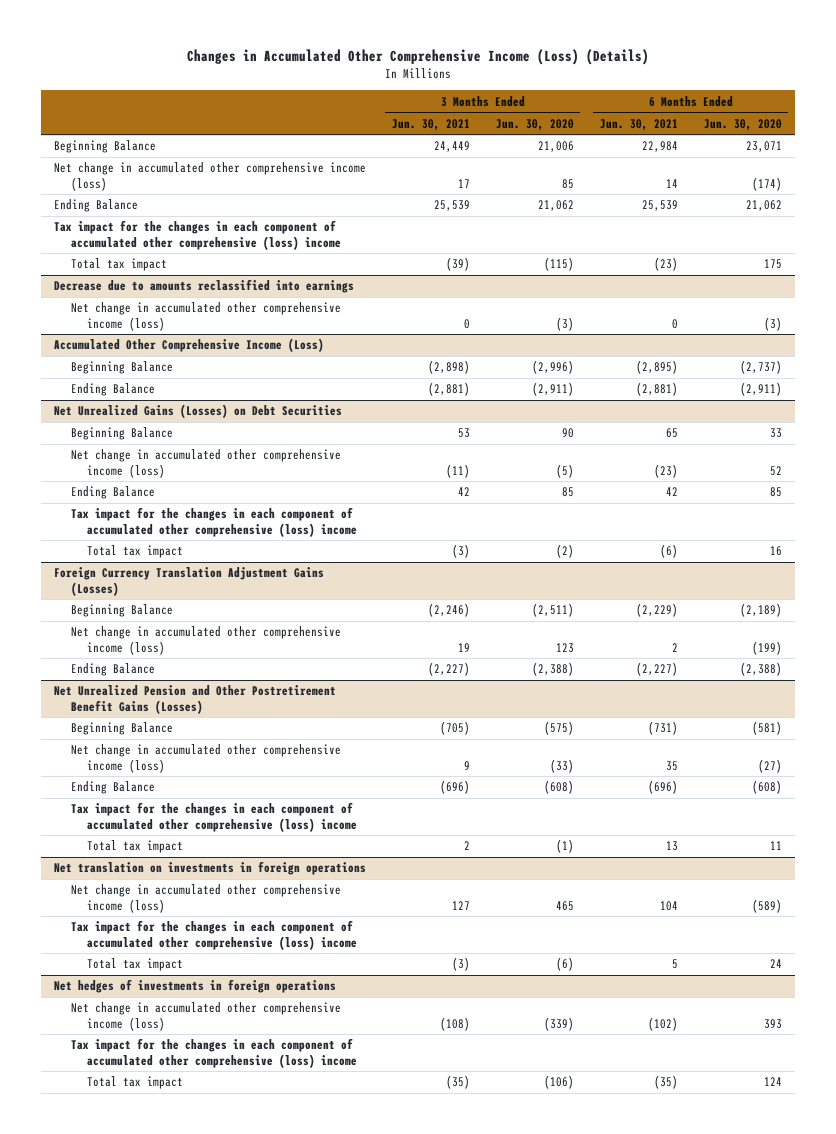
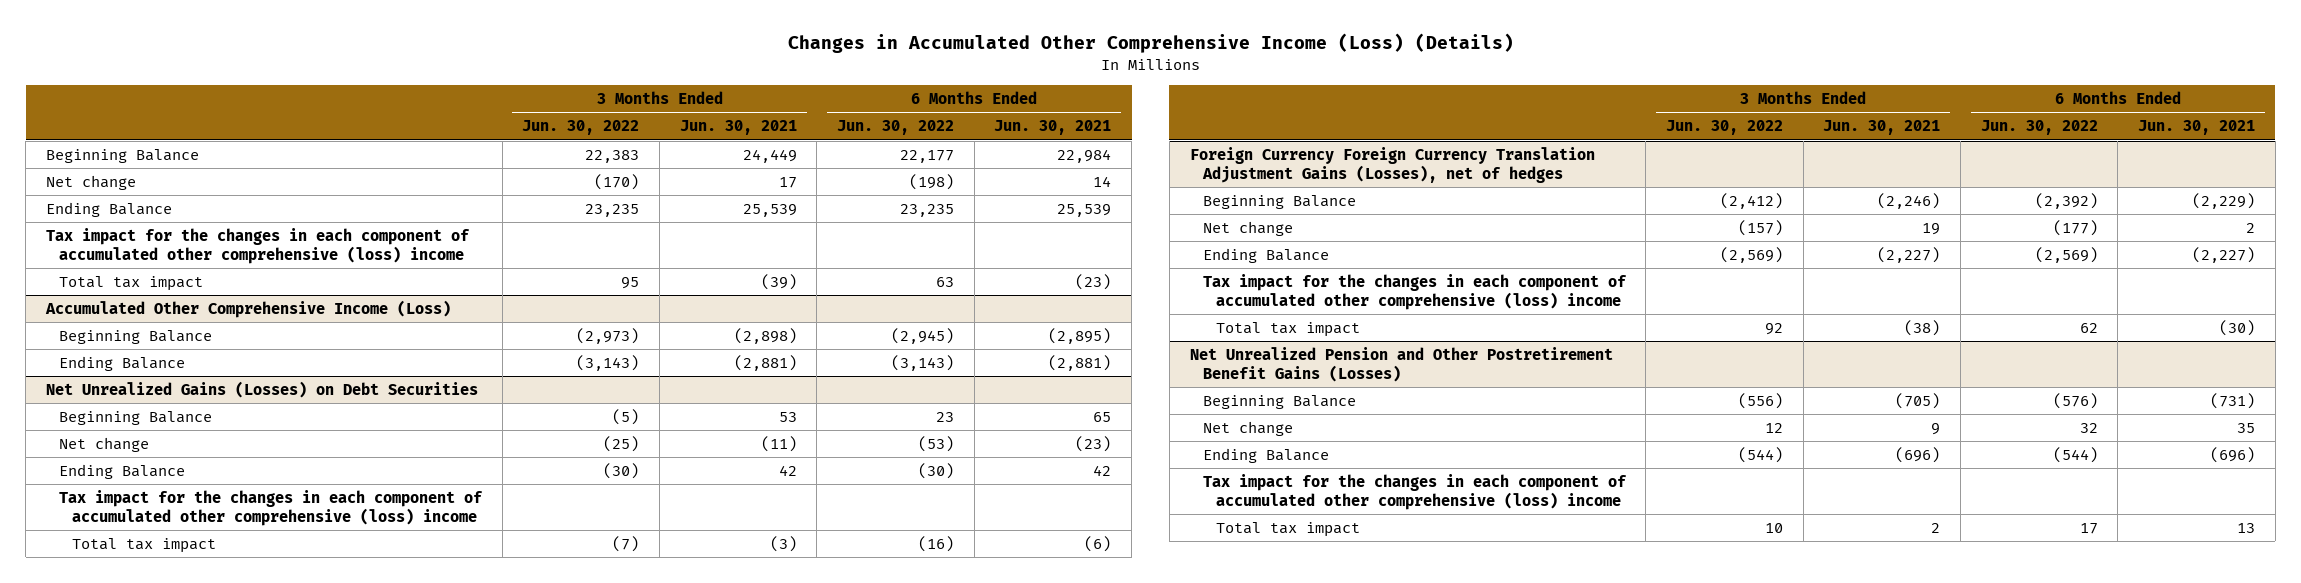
[495,118,574,131] Jun. 30, 2020 -> none
[703,118,782,131] Jun. 30, 2020 -> none
none -> [522,120,640,136] Jun. 30, 2022
none -> [837,120,955,136] Jun. 30, 2022
[53,162,366,191] Net change in accumulated other comprehensive income (loss) -> [46,175,137,191] Net change
[53,279,354,294] Decrease due to amounts reclassified into earnings -> none
[70,302,341,331] Net change in accumulated other comprehensive income (loss) -> none
[70,449,341,478] Net change in accumulated other comprehensive income (loss) -> [59,437,150,453] Net change
[53,567,324,596] Foreign Currency Translation Adjustment Gains (Losses) -> [1189,147,1595,184] Foreign Currency Foreign Currency Translation Adjustment Gains (Losses), net of hedges
[70,626,341,655] Net change in accumulated other comprehensive income (loss) -> [1202,221,1293,237] Net change
none -> [1202,274,1627,311] Tax impact for the changes in each component of accumulated other comprehensive (loss) income
none -> [1215,322,1360,338] Total tax impact
[70,744,341,773] Net change in accumulated other comprehensive income (loss) -> [1202,421,1293,437] Net change
[53,861,366,876] Net translation on investments in foreign operations -> none
[70,884,341,913] Net change in accumulated other comprehensive income (loss) -> none
[70,920,358,950] Tax impact for the changes in each component of accumulated other comprehensive (loss) income -> none
[87,958,184,972] Total tax impact -> none
[53,979,336,994] Net hedges of investments in foreign operations -> none
[70,1002,341,1031] Net change in accumulated other comprehensive income (loss) -> none
[70,1038,358,1068] Tax impact for the changes in each component of accumulated other comprehensive (loss) income -> none
[87,1076,184,1090] Total tax impact -> none

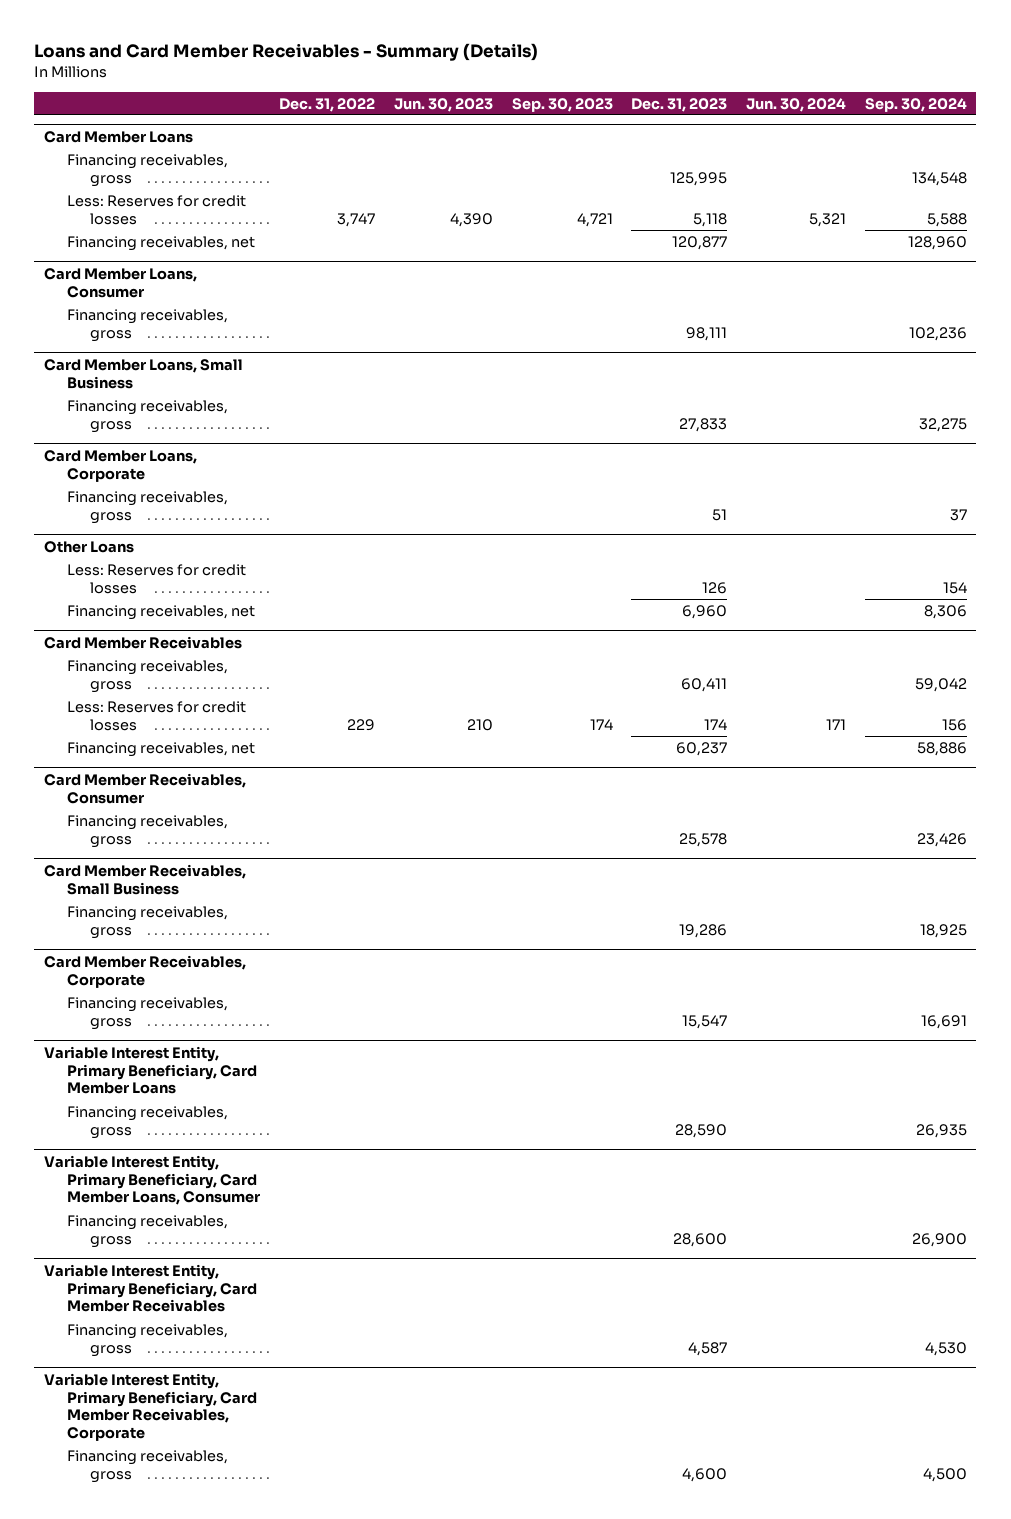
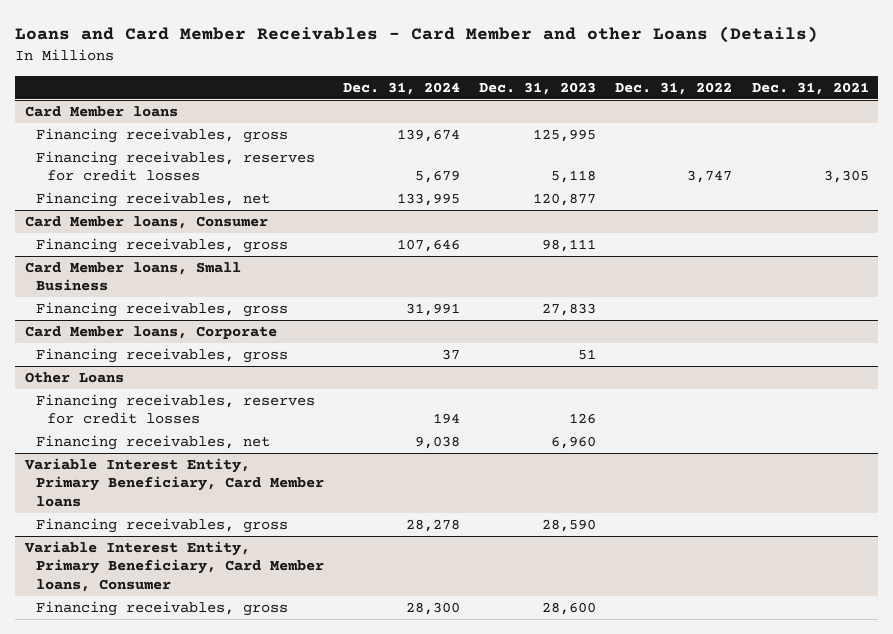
[34,43,539,62] Loans and Card Member Receivables - Summary (Details) -> [14,26,818,44] Loans and Card Member Receivables - Card Member and other Loans (Details)
[393,97,493,112] Jun. 30, 2023 -> none
[511,97,613,112] Sep. 30, 2023 -> none
[746,97,847,112] Jun. 30, 2024 -> none
[864,97,967,112] Sep. 30, 2024 -> none
none -> [342,81,460,95] Dec. 31, 2024
none -> [751,81,869,95] Dec. 31, 2021
[43,130,193,143] Card Member Loans -> [24,105,178,117] Card Member loans
[67,195,247,225] Less: Reserves for credit losses -> [35,150,315,182] Financing receivables, reserves for credit losses
[43,267,197,298] Card Member Loans, Consumer -> [24,215,268,229] Card Member loans, Consumer
[43,358,243,389] Card Member Loans, Small Business -> [24,261,241,292] Card Member loans, Small Business
[43,449,197,482] Card Member Loans, Corporate -> [24,325,277,339] Card Member loans, Corporate
[67,564,247,594] Less: Reserves for credit losses -> [35,393,315,425] Financing receivables, reserves for credit losses
[43,635,242,649] Card Member Receivables -> none
[67,660,229,693] Financing receivables, gross -> none
[67,701,247,731] Less: Reserves for credit losses -> none
[67,742,256,758] Financing receivables, net -> none
[43,772,246,804] Card Member Receivables, Consumer -> none
[67,815,229,848] Financing receivables, gross -> none
[43,863,246,895] Card Member Receivables, Small Business -> none
[67,906,229,939] Financing receivables, gross -> none
[43,954,246,988] Card Member Receivables, Corporate -> none
[67,997,229,1030] Financing receivables, gross -> none
[43,1045,258,1095] Variable Interest Entity, Primary Beneficiary, Card Member Loans -> [23,457,324,507] Variable Interest Entity, Primary Beneficiary, Card Member loans
[43,1154,261,1206] Variable Interest Entity, Primary Beneficiary, Card Member Loans, Consumer -> [23,540,324,592] Variable Interest Entity, Primary Beneficiary, Card Member loans, Consumer
[43,1263,258,1313] Variable Interest Entity, Primary Beneficiary, Card Member Receivables -> none
[67,1324,229,1357] Financing receivables, gross -> none
[43,1372,258,1441] Variable Interest Entity, Primary Beneficiary, Card Member Receivables, Corporate -> none
[67,1450,229,1483] Financing receivables, gross -> none

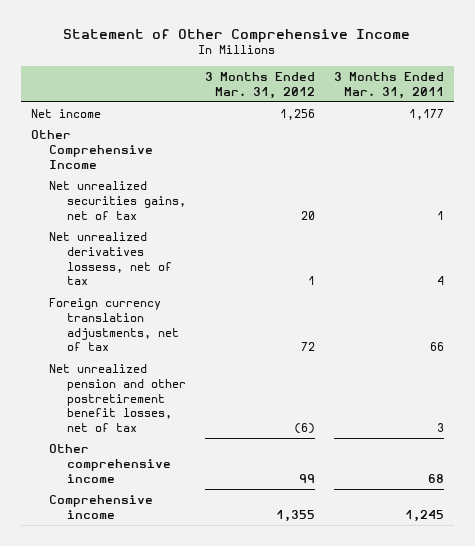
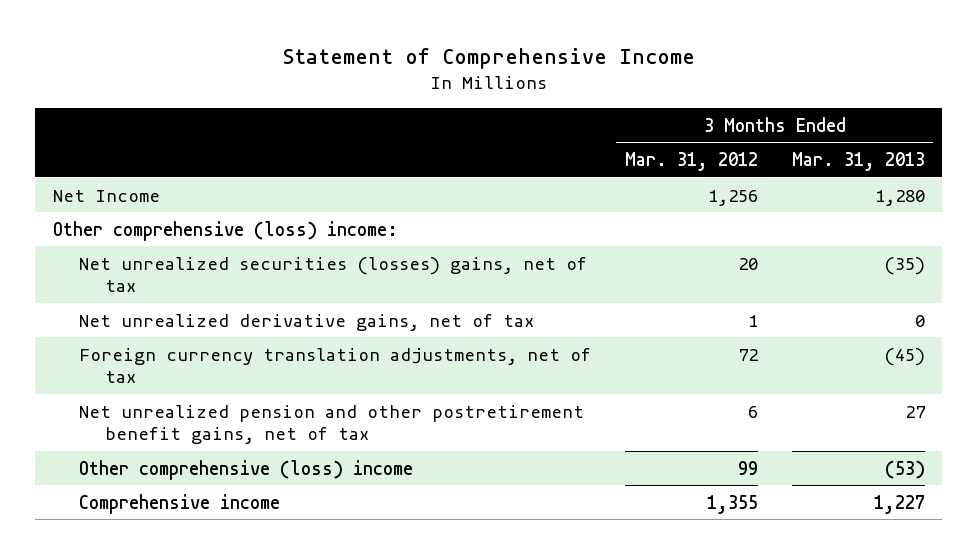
[63,28,411,43] Statement of Other Comprehensive Income -> [281,48,695,70] Statement of Comprehensive Income
[334,71,445,99] 3 Months Ended Mar. 31, 2011 -> none
none -> [791,151,925,171] Mar. 31, 2013
[30,108,101,118] Net income -> [52,189,160,202] Net Income
[30,129,153,169] Other Comprehensive Income -> [52,220,398,241] Other comprehensive (loss) income:
[48,180,187,220] Net unrealized securities gains, net of tax -> [78,256,587,293] Net unrealized securities (losses) gains, net of tax
[48,231,173,286] Net unrealized derivatives lossess, net of tax -> [78,313,534,331] Net unrealized derivative gains, net of tax
[48,363,187,433] Net unrealized pension and other postretirement benefit losses, net of tax -> [78,404,584,445] Net unrealized pension and other postretirement benefit gains, net of tax
[294,423,316,435] (6) -> [747,405,758,418] 6
[48,443,172,483] Other comprehensive income -> [78,459,413,480] Other comprehensive (loss) income

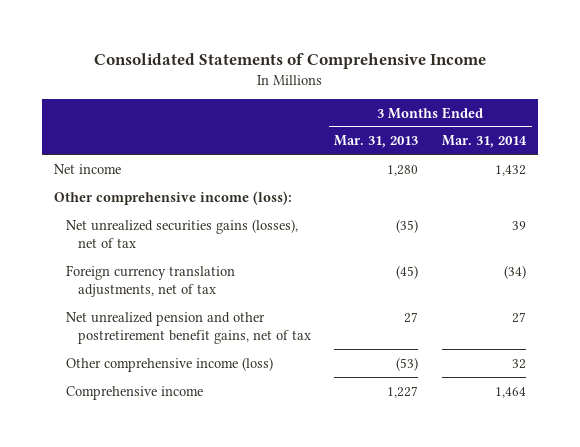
[281,48,695,70] Statement of Comprehensive Income -> [94,52,487,69] Consolidated Statements of Comprehensive Income
[624,151,758,171] Mar. 31, 2012 -> none
none -> [442,135,528,149] Mar. 31, 2014
[78,313,534,331] Net unrealized derivative gains, net of tax -> none
[52,189,160,202] Net Income -> [53,163,121,174] Net income
[52,220,398,241] Other comprehensive (loss) income: -> [53,190,292,205] Other comprehensive income (loss):
[78,256,587,293] Net unrealized securities (losses) gains, net of tax -> [65,218,298,248] Net unrealized securities gains (losses), net of tax
[78,459,413,480] Other comprehensive (loss) income -> [65,356,273,372] Other comprehensive income (loss)

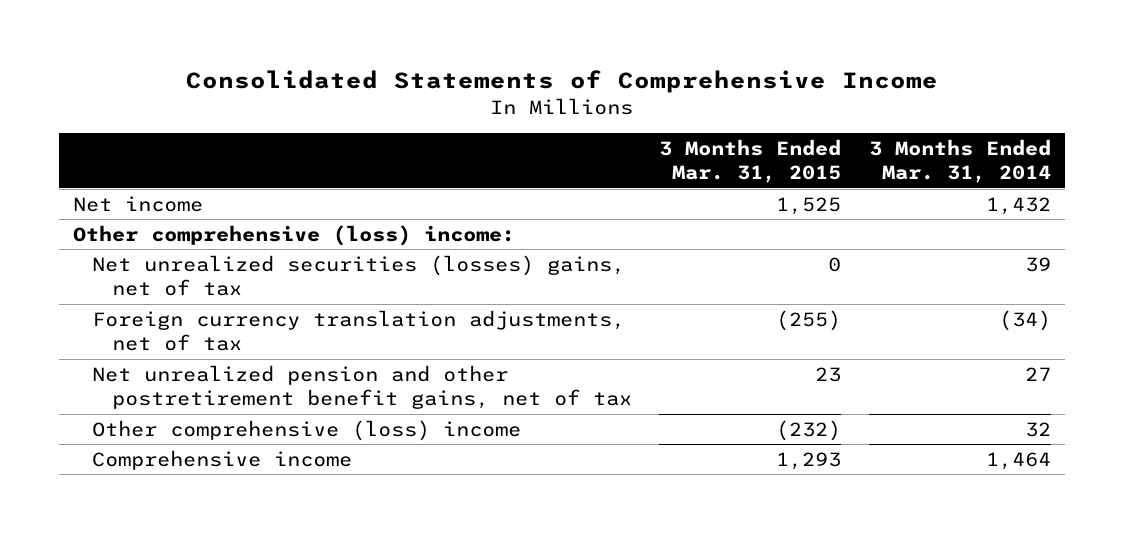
[334,135,419,149] Mar. 31, 2013 -> none
none -> [659,138,842,184] 3 Months Ended Mar. 31, 2015
[53,190,292,205] Other comprehensive income (loss): -> [72,224,515,246] Other comprehensive (loss) income:
[65,218,298,248] Net unrealized securities gains (losses), net of tax -> [92,254,626,297] Net unrealized securities (losses) gains, net of tax
[65,356,273,372] Other comprehensive income (loss) -> [92,419,522,441] Other comprehensive (loss) income

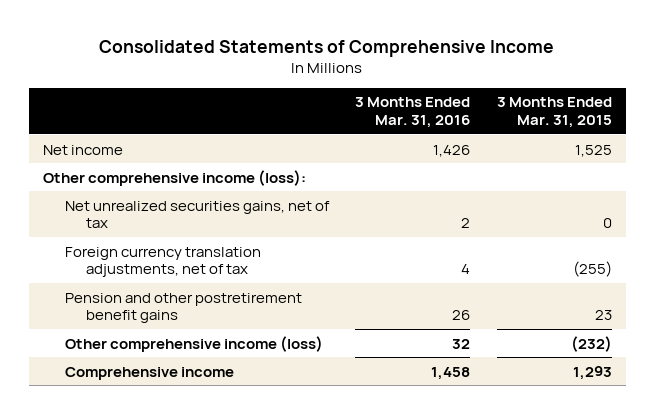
[868,138,1051,184] 3 Months Ended Mar. 31, 2014 -> none
none -> [355,97,471,129] 3 Months Ended Mar. 31, 2016
[72,224,515,246] Other comprehensive (loss) income: -> [42,169,306,186] Other comprehensive income (loss):
[92,254,626,297] Net unrealized securities (losses) gains, net of tax -> [64,200,330,229] Net unrealized securities gains, net of tax
[92,364,633,410] Net unrealized pension and other postretirement benefit gains, net of tax -> [64,292,302,324] Pension and other postretirement benefit gains
[92,419,522,441] Other comprehensive (loss) income -> [64,335,323,352] Other comprehensive income (loss)

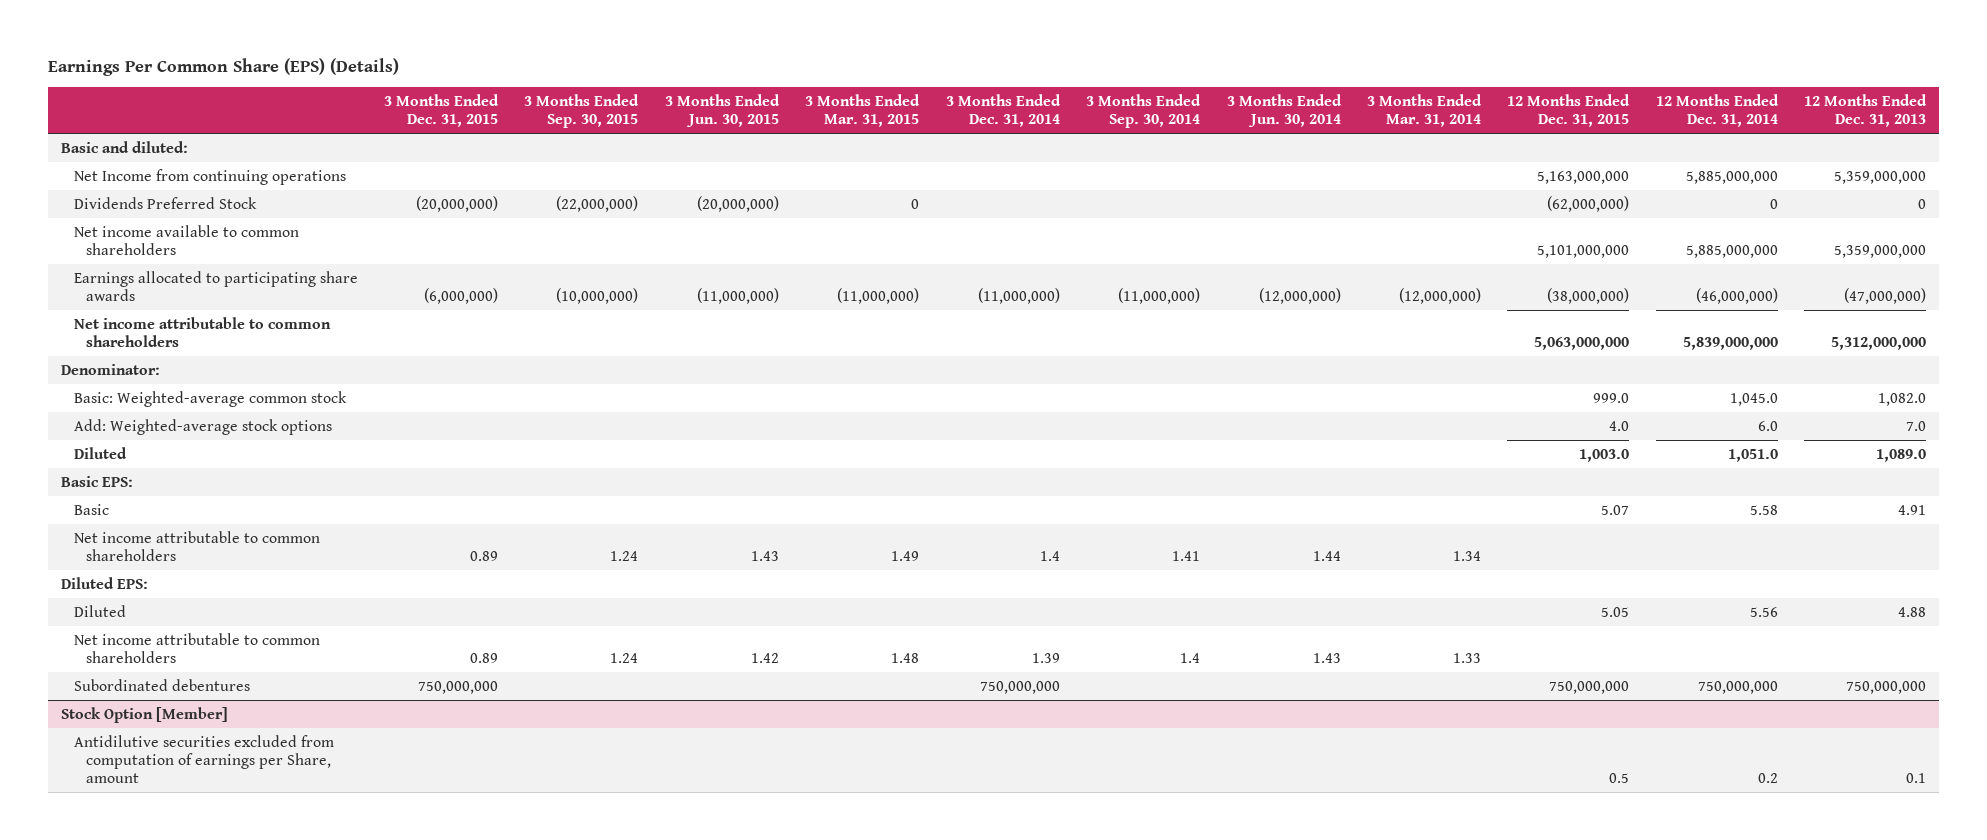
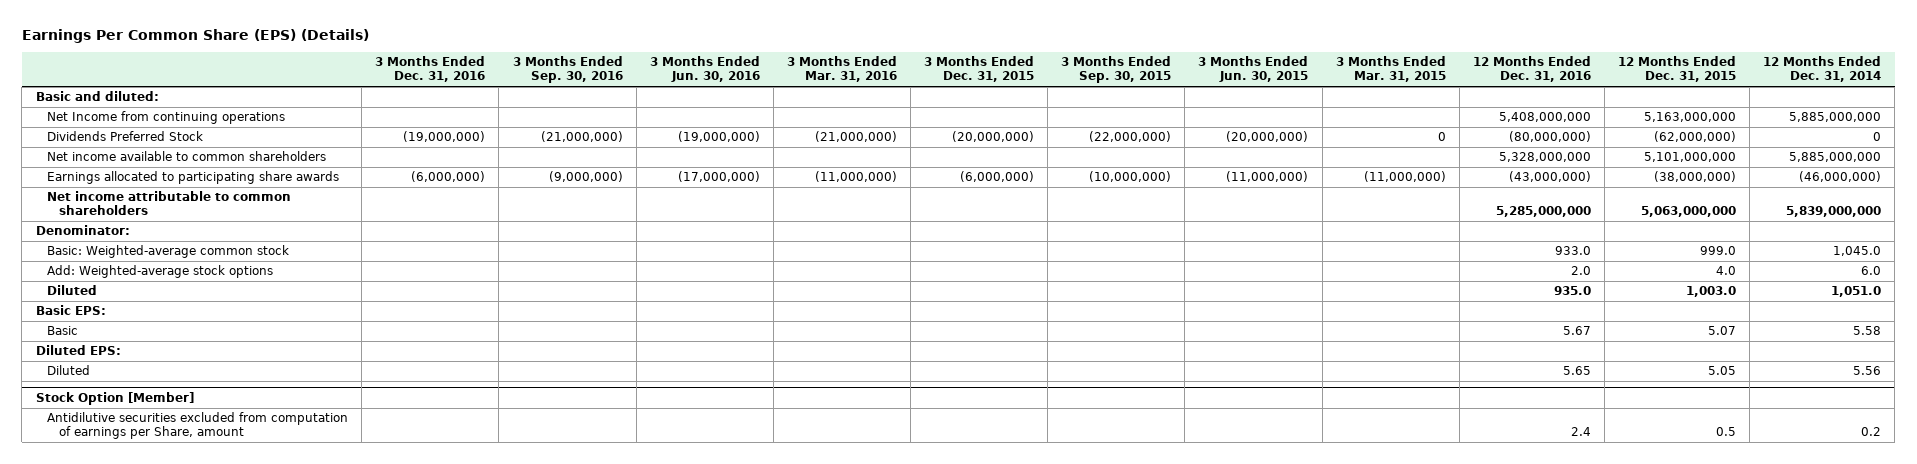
[945,94,1061,128] 3 Months Ended Dec. 31, 2014 -> none
[1086,94,1202,129] 3 Months Ended Sep. 30, 2014 -> none
[1226,94,1342,128] 3 Months Ended Jun. 30, 2014 -> none
[1366,94,1482,128] 3 Months Ended Mar. 31, 2014 -> none
[1804,94,1928,128] 12 Months Ended Dec. 31, 2013 -> none
none -> [375,56,486,83] 3 Months Ended Dec. 31, 2016
none -> [512,56,623,84] 3 Months Ended Sep. 30, 2016
none -> [649,56,760,83] 3 Months Ended Jun. 30, 2016
none -> [786,56,897,83] 3 Months Ended Mar. 31, 2016
none -> [1472,56,1591,83] 12 Months Ended Dec. 31, 2016
[73,530,320,561] Net income attributable to common shareholders -> none
[73,632,320,663] Net income attributable to common shareholders -> none
[73,678,250,691] Subordinated debentures -> none

